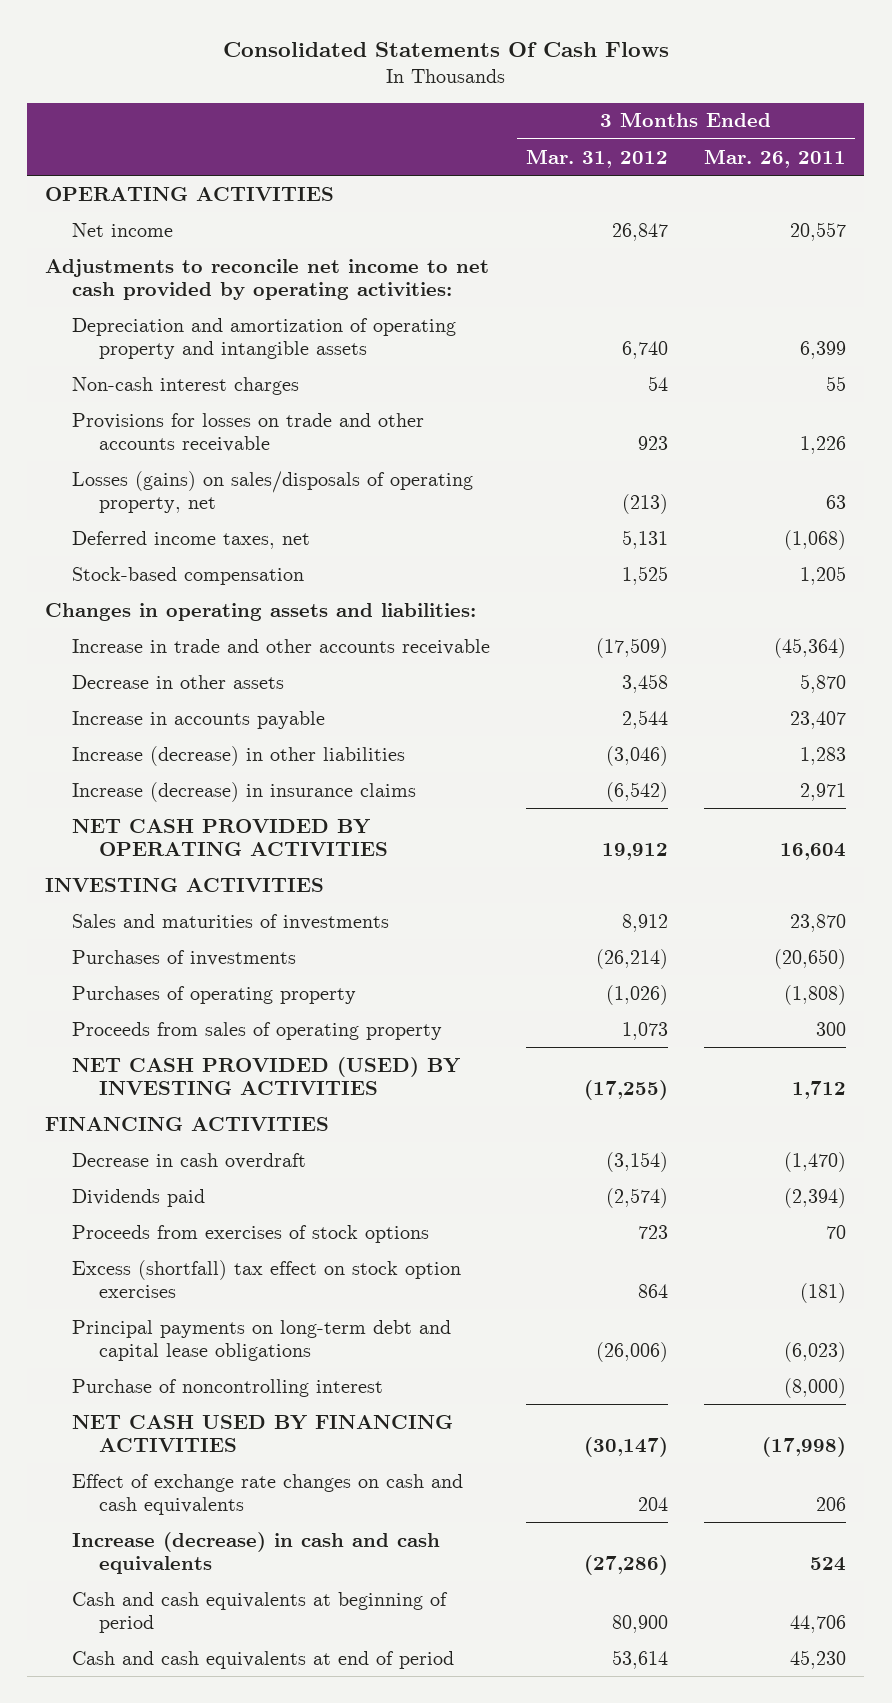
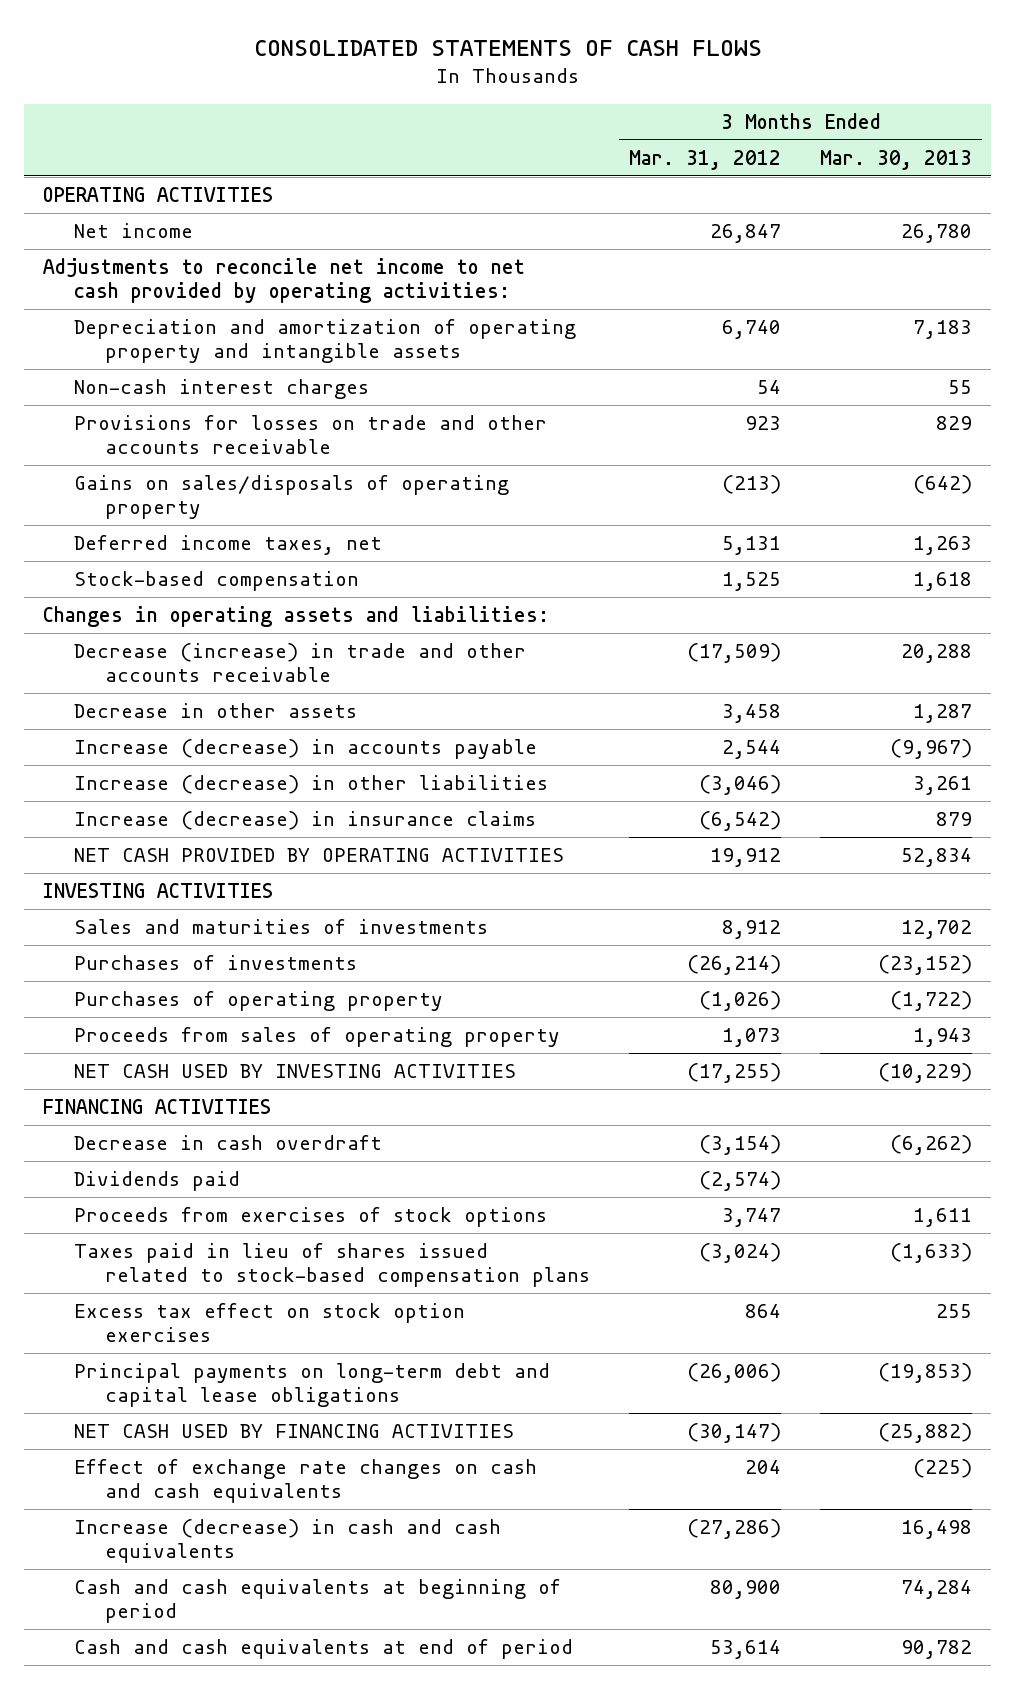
[222,42,669,58] Consolidated Statements Of Cash Flows -> [253,39,762,56] CONSOLIDATED STATEMENTS OF CASH FLOWS
[704,148,847,168] Mar. 26, 2011 -> none
none -> [819,149,972,170] Mar. 30, 2013
[71,470,473,513] Losses (gains) on sales/disposals of operating property, net -> [74,475,510,520] Gains on sales/disposals of operating property
[71,638,490,655] Increase in trade and other accounts receivable -> [74,643,527,683] Decrease (increase) in trade and other accounts receivable
[71,710,325,729] Increase in accounts payable -> [74,739,538,760] Increase (decrease) in accounts payable
[71,1056,460,1095] NET CASH PROVIDED (USED) BY INVESTING ACTIVITIES -> [74,1064,517,1079] NET CASH USED BY INVESTING ACTIVITIES
[638,1224,669,1239] 723 -> [722,1208,782,1228] 3,747
none -> [74,1243,591,1288] Taxes paid in lieu of shares issued related to stock-based compensation plans
[71,1259,461,1298] Excess (shortfall) tax effect on stock option exercises -> [74,1303,466,1343] Excess tax effect on stock option exercises
[71,1378,383,1397] Purchase of noncontrolling interest -> none

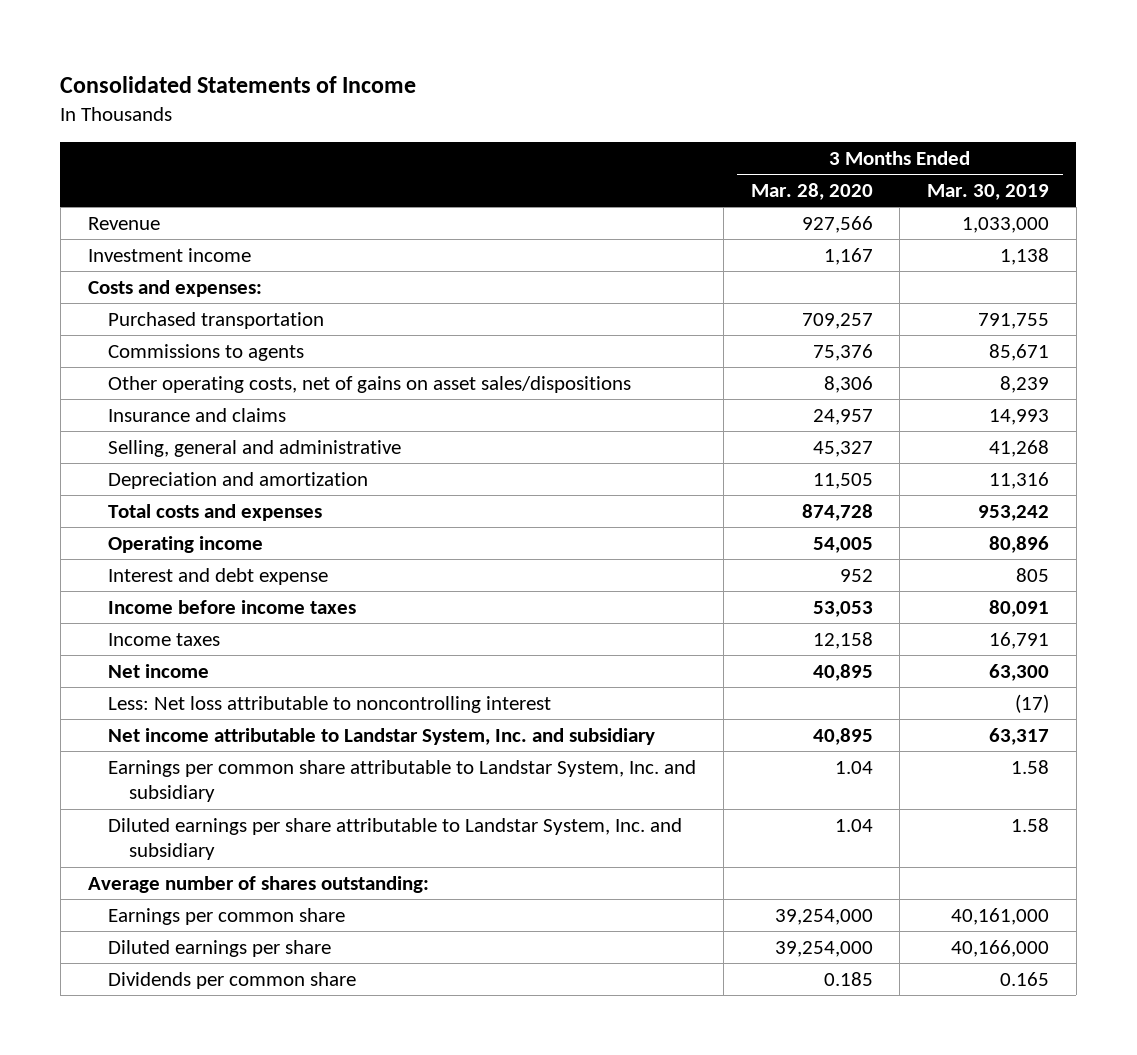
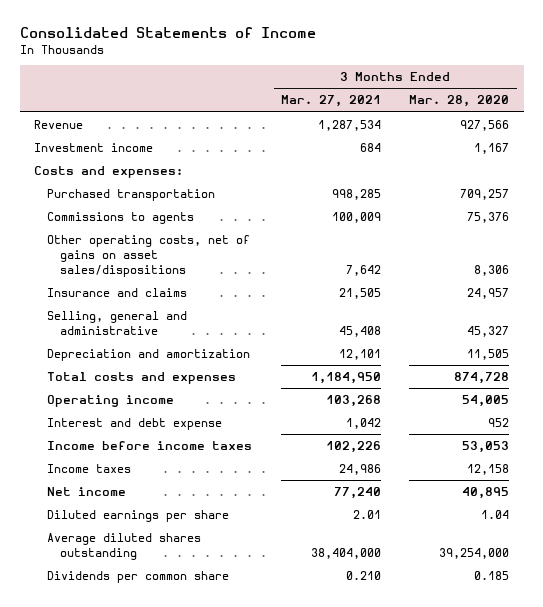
[927,183,1050,200] Mar. 30, 2019 -> none
none -> [280,95,381,108] Mar. 27, 2021
[108,695,552,713] Less: Net loss attributable to noncontrolling interest -> none
[108,727,656,745] Net income attributable to Landstar System, Inc. and subsidiary -> none
[108,759,697,803] Earnings per common share attributable to Landstar System, Inc. and subsidiary -> none
[87,875,429,893] Average number of shares outstanding: -> none
[108,907,346,925] Earnings per common share -> none
[108,817,683,861] Diluted earnings per share attributable to Landstar System, Inc. and subsidiary -> [47,509,230,522] Diluted earnings per share
[108,939,332,957] Diluted earnings per share -> [47,532,202,561] Average diluted shares outstanding

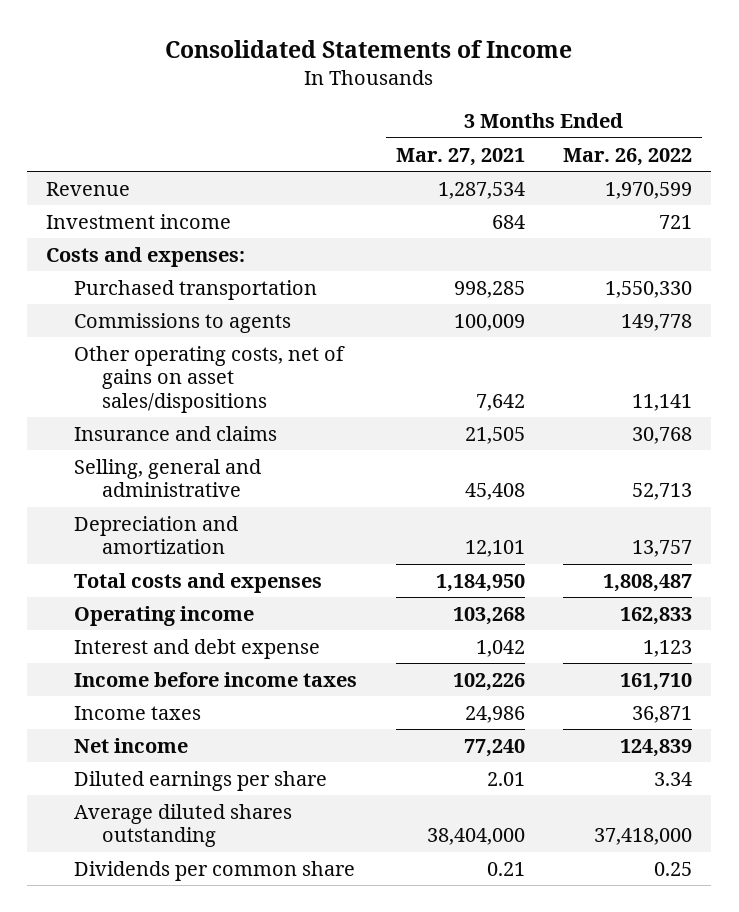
[409,95,510,108] Mar. 28, 2020 -> none
none -> [563,147,693,166] Mar. 26, 2022
[345,570,381,580] 0.210 -> [486,861,525,876] 0.21

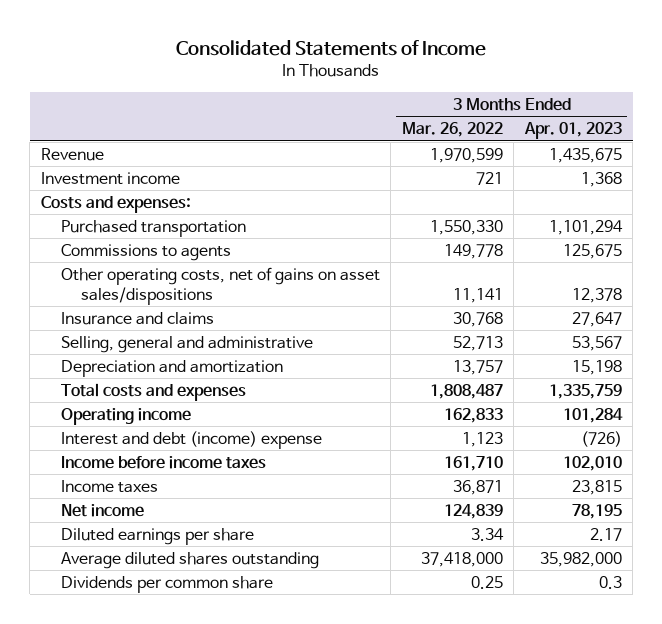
[395,147,525,166] Mar. 27, 2021 -> none
none -> [523,122,622,140] Apr. 01, 2023
[74,638,321,659] Interest and debt expense -> [60,430,322,449] Interest and debt (income) expense

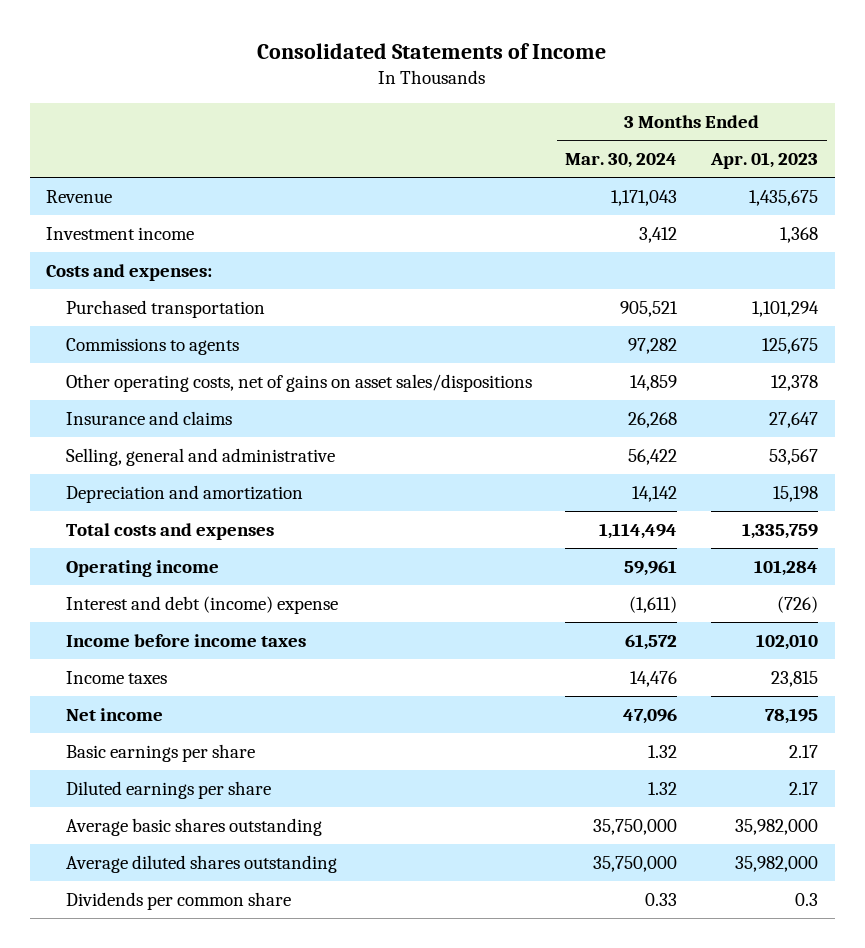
[401,122,503,138] Mar. 26, 2022 -> none
none -> [565,153,678,169] Mar. 30, 2024
none -> [65,743,255,762] Basic earnings per share
none -> [65,817,322,836] Average basic shares outstanding

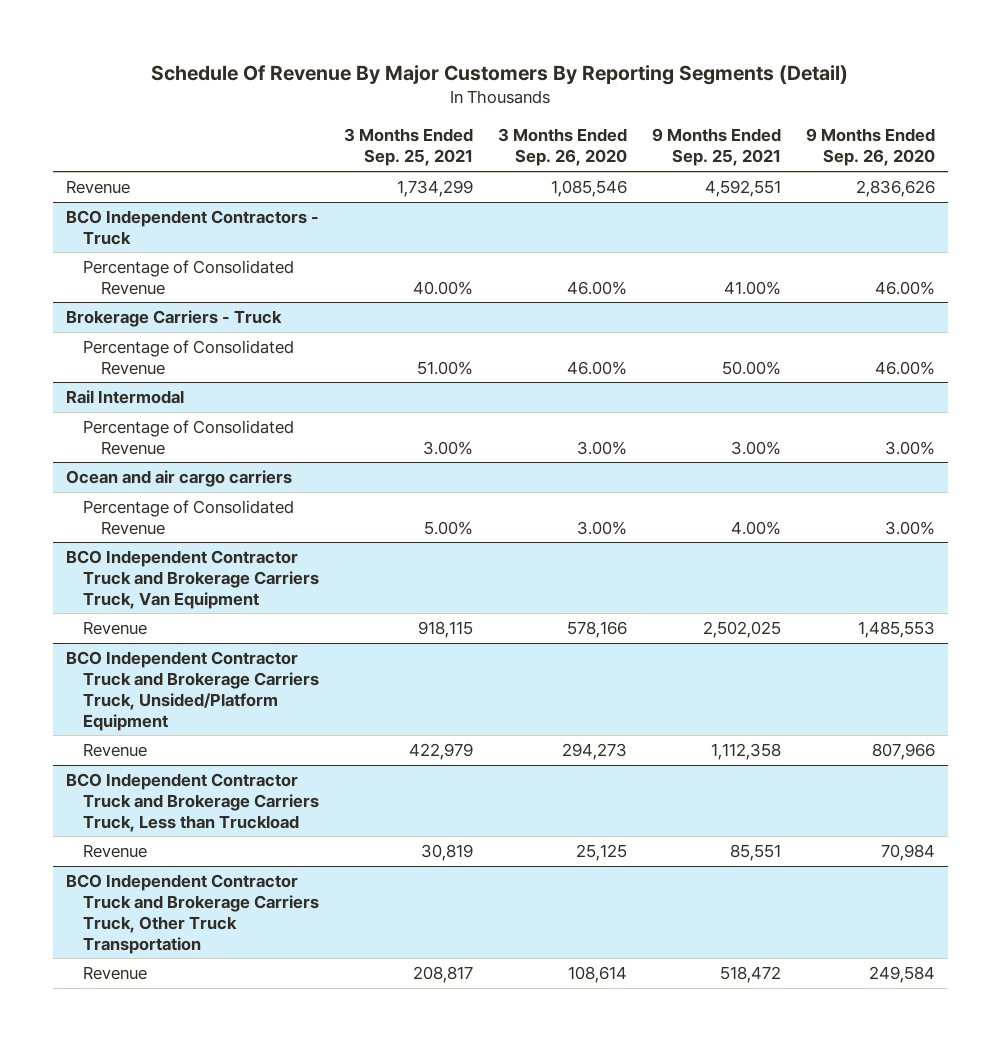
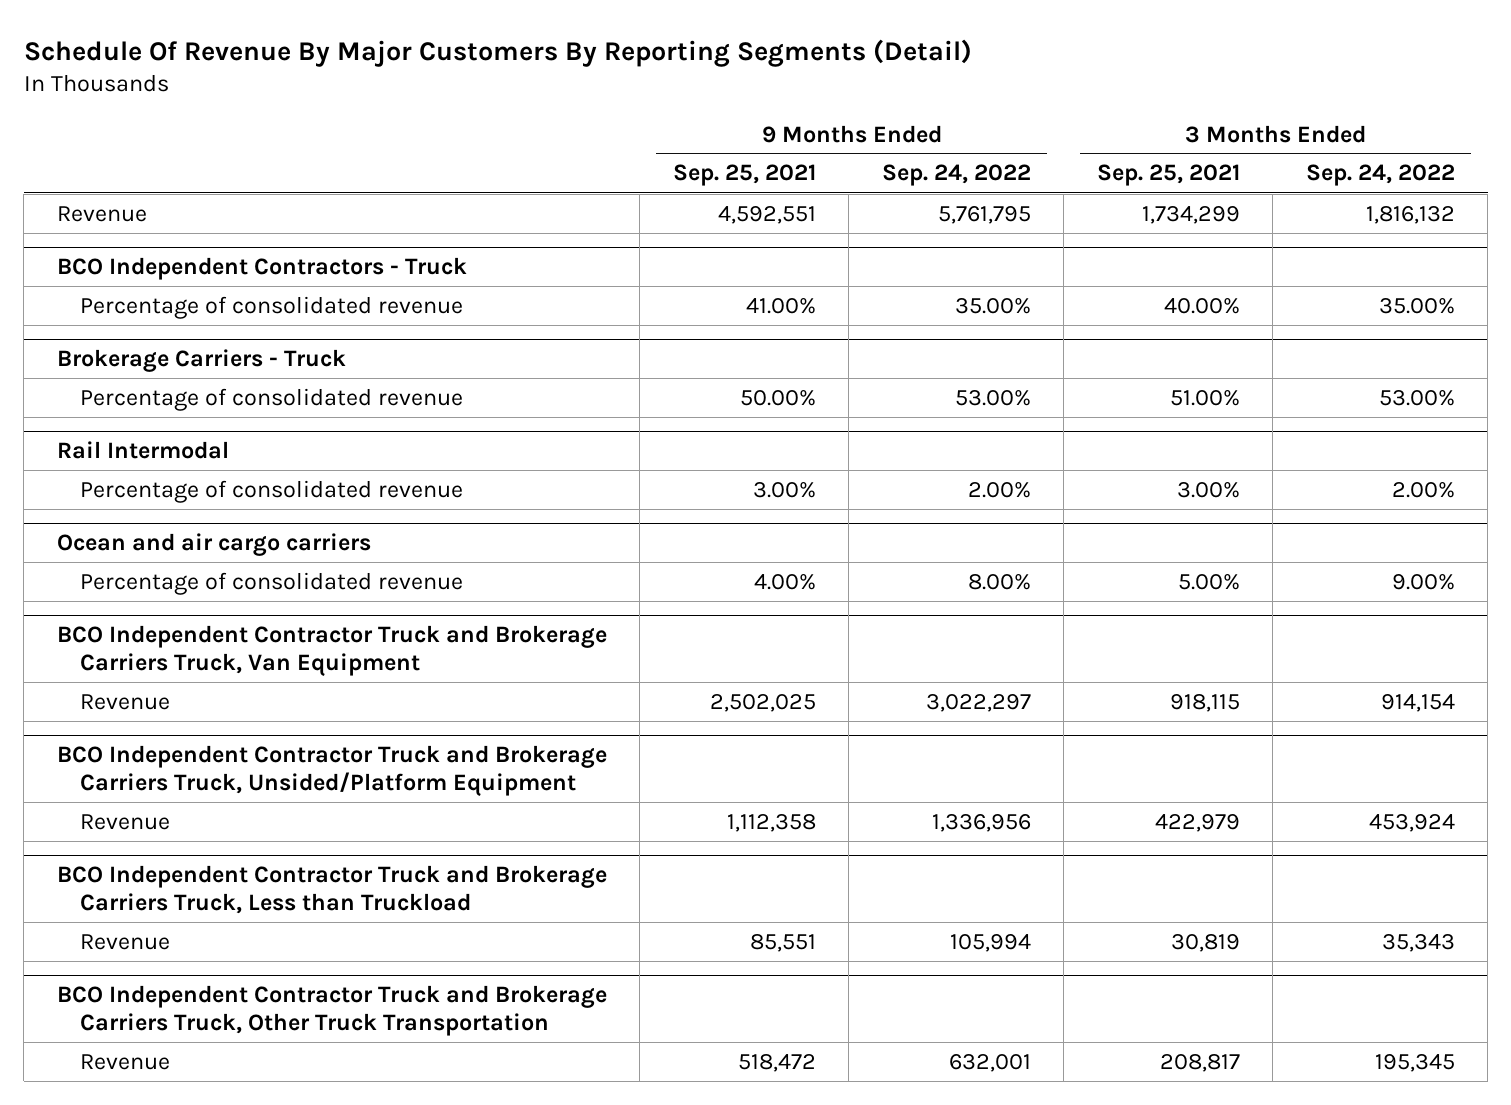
[498,128,628,167] 3 Months Ended Sep. 26, 2020 -> none
[806,128,936,167] 9 Months Ended Sep. 26, 2020 -> none
none -> [881,164,1031,187] Sep. 24, 2022
none -> [1305,164,1455,187] Sep. 24, 2022
[83,259,295,295] Percentage of Consolidated Revenue -> [79,295,463,319] Percentage of consolidated revenue
[83,339,295,375] Percentage of Consolidated Revenue -> [79,387,463,411] Percentage of consolidated revenue
[83,419,295,455] Percentage of Consolidated Revenue -> [79,479,463,503] Percentage of consolidated revenue
[83,499,295,535] Percentage of Consolidated Revenue -> [79,571,463,595] Percentage of consolidated revenue

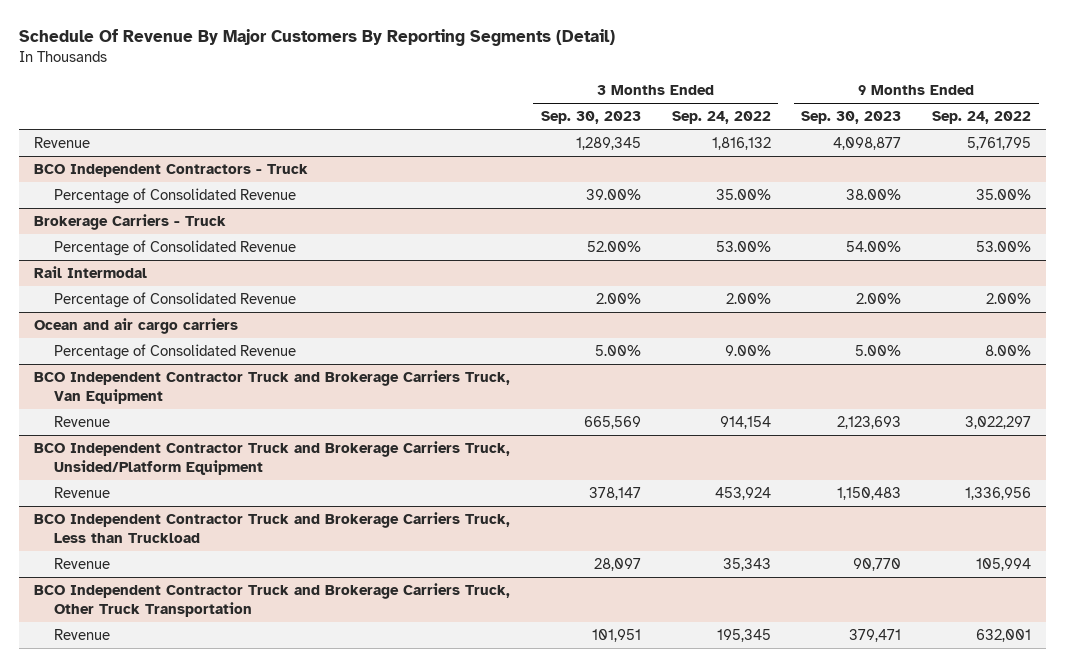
[672,164,816,187] Sep. 25, 2021 -> none
[1096,164,1240,187] Sep. 25, 2021 -> none
none -> [540,111,641,125] Sep. 30, 2023
none -> [801,111,902,125] Sep. 30, 2023
[79,295,463,319] Percentage of consolidated revenue -> [54,188,297,205] Percentage of Consolidated Revenue
[79,387,463,411] Percentage of consolidated revenue -> [54,240,297,257] Percentage of Consolidated Revenue
[79,479,463,503] Percentage of consolidated revenue -> [54,292,297,309] Percentage of Consolidated Revenue
[79,571,463,595] Percentage of consolidated revenue -> [54,344,297,361] Percentage of Consolidated Revenue

